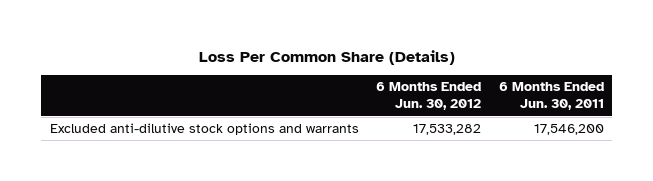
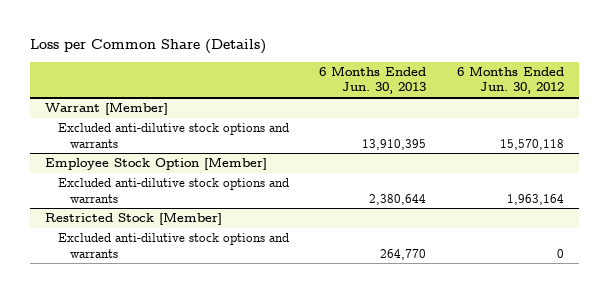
[198,49,455,65] Loss Per Common Share (Details) -> [30,39,267,55] Loss per Common Share (Details)
[498,82,604,111] 6 Months Ended Jun. 30, 2011 -> none
none -> [319,65,427,95] 6 Months Ended Jun. 30, 2013
none -> [45,102,169,116] Warrant [Member]
[413,124,482,136] 17,533,282 -> [499,138,564,150] 15,570,118
none -> [45,157,268,171] Employee Stock Option [Member]
none -> [57,178,289,203] Excluded anti-dilutive stock options and warrants
none -> [45,212,223,226] Restricted Stock [Member]
none -> [57,233,289,258] Excluded anti-dilutive stock options and warrants

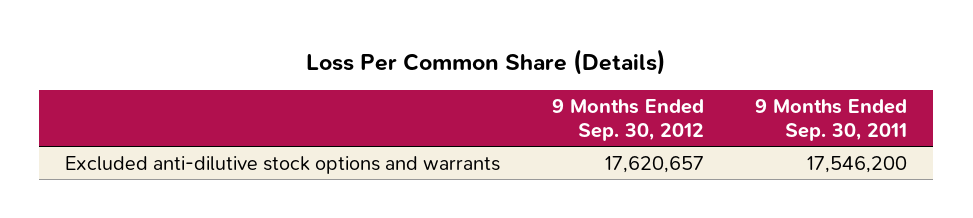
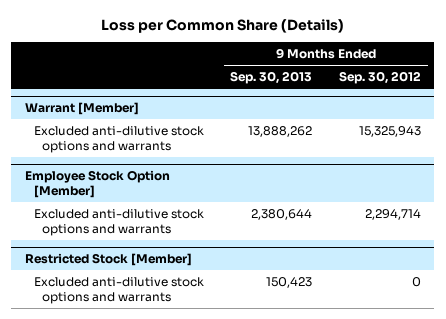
[306,49,667,76] Loss Per Common Share (Details) -> [100,19,344,34] Loss per Common Share (Details)
[755,98,908,141] 9 Months Ended Sep. 30, 2011 -> none
none -> [230,71,313,85] Sep. 30, 2013
none -> [24,102,139,116] Warrant [Member]
[604,155,704,173] 17,620,657 -> [358,125,421,137] 15,325,943
none -> [24,170,170,199] Employee Stock Option [Member]
none -> [33,208,204,236] Excluded anti-dilutive stock options and warrants
none -> [24,253,192,267] Restricted Stock [Member]
none -> [33,276,204,304] Excluded anti-dilutive stock options and warrants

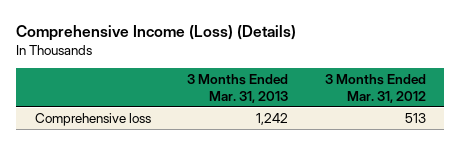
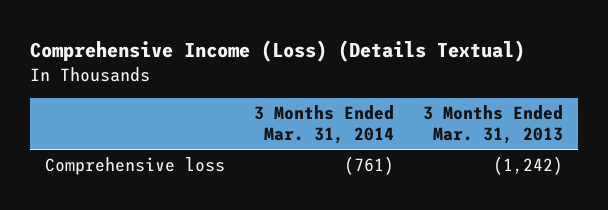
[16,24,297,41] Comprehensive Income (Loss) (Details) -> [30,40,526,63] Comprehensive Income (Loss) (Details Textual)
[324,73,426,103] 3 Months Ended Mar. 31, 2012 -> none
none -> [254,105,395,145] 3 Months Ended Mar. 31, 2014
[256,113,289,126] 1,242 -> [493,156,564,176] (1,242)

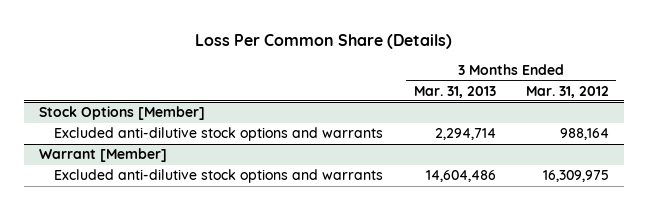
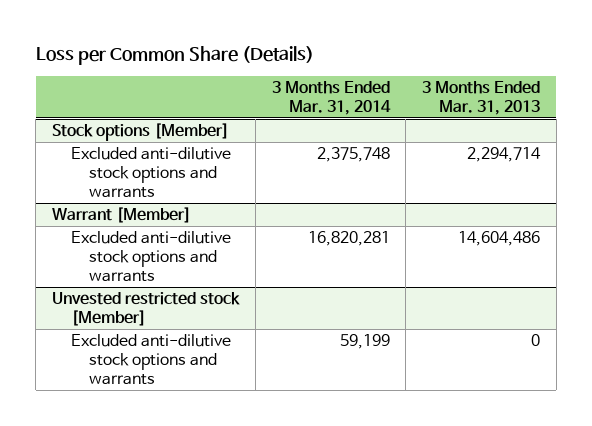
[194,33,452,49] Loss Per Common Share (Details) -> [35,46,314,66] Loss per Common Share (Details)
[525,85,609,98] Mar. 31, 2012 -> none
none -> [271,80,391,115] 3 Months Ended Mar. 31, 2014
[39,106,206,121] Stock Options [Member] -> [52,123,230,142] Stock options [Member]
none -> [52,292,241,327] Unvested restricted stock [Member]
none -> [70,334,231,386] Excluded anti-dilutive stock options and warrants

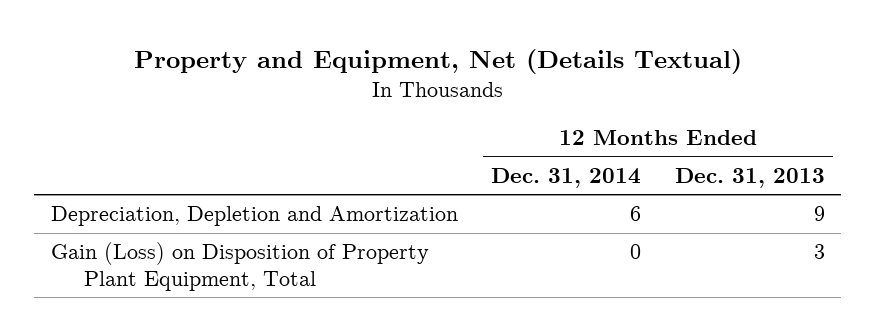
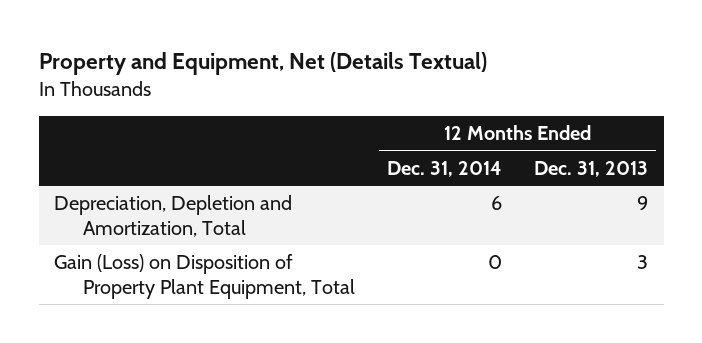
[51,206,459,227] Depreciation, Depletion and Amortization -> [54,195,293,237] Depreciation, Depletion and Amortization, Total

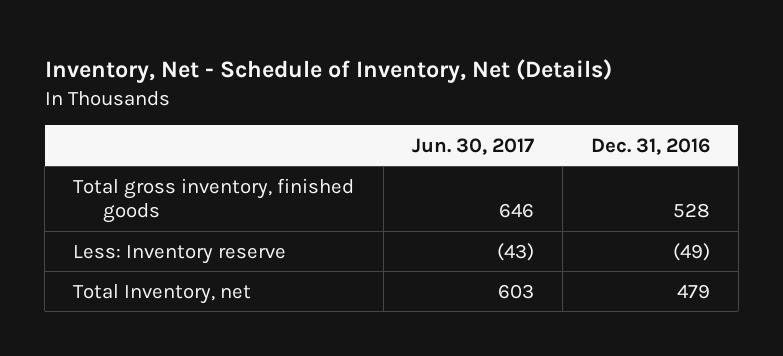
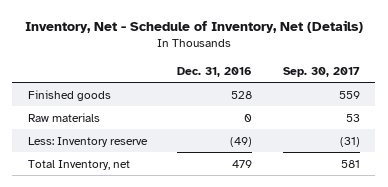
[411,137,534,155] Jun. 30, 2017 -> none
none -> [283,66,361,77] Sep. 30, 2017
[73,177,355,224] Total gross inventory, finished goods -> [27,89,111,101] Finished goods
none -> [27,112,100,122] Raw materials

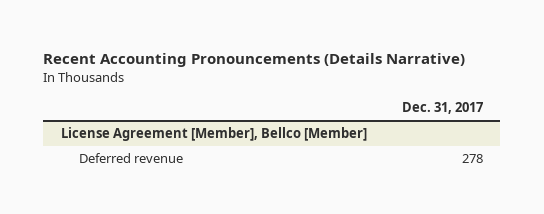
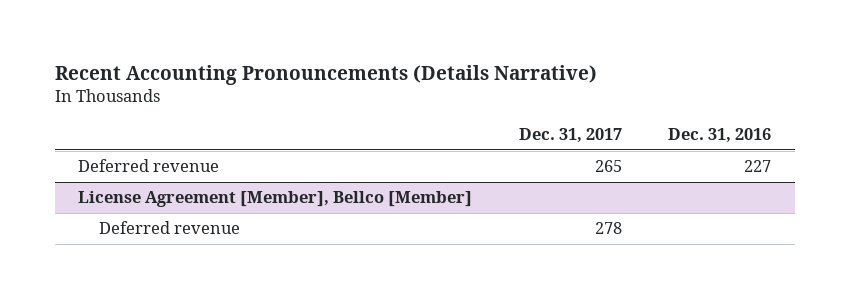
none -> [668,128,772,144] Dec. 31, 2016
none -> [78,159,220,173] Deferred revenue

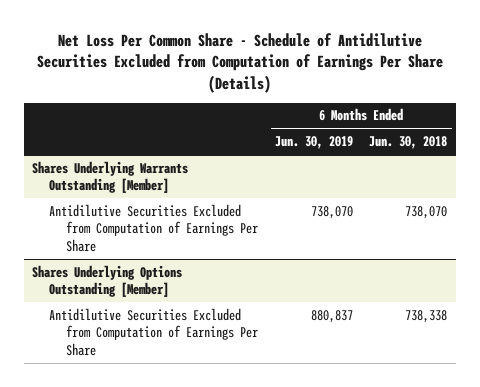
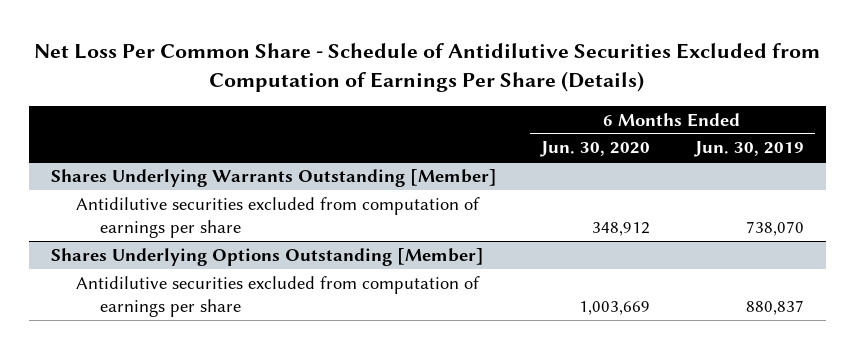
[369,136,448,150] Jun. 30, 2018 -> none
none -> [540,141,651,158] Jun. 30, 2020
[49,203,259,253] Antidilutive Securities Excluded from Computation of Earnings Per Share -> [75,196,480,239] Antidilutive securities excluded from computation of earnings per share
[49,307,259,357] Antidilutive Securities Excluded from Computation of Earnings Per Share -> [75,275,480,318] Antidilutive securities excluded from computation of earnings per share

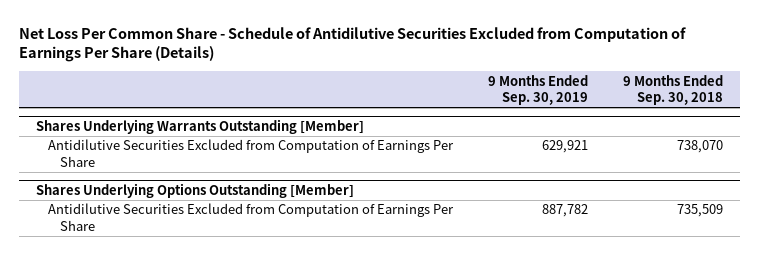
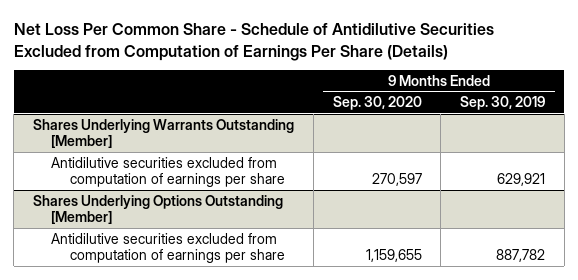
[622,74,723,106] 9 Months Ended Sep. 30, 2018 -> none
none -> [332,96,422,111] Sep. 30, 2020
[47,139,454,167] Antidilutive Securities Excluded from Computation of Earnings Per Share -> [51,156,285,187] Antidilutive securities excluded from computation of earnings per share
[47,203,454,231] Antidilutive Securities Excluded from Computation of Earnings Per Share -> [51,232,285,263] Antidilutive securities excluded from computation of earnings per share

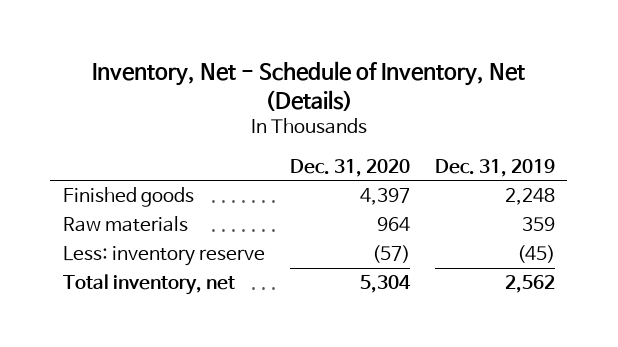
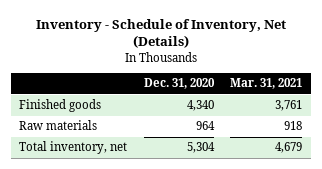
[91,61,525,112] Inventory, Net - Schedule of Inventory, Net (Details) -> [35,18,286,49] Inventory - Schedule of Inventory, Net (Details)
[434,158,555,177] Dec. 31, 2019 -> none
none -> [230,78,303,90] Mar. 31, 2021
[359,187,410,205] 4,397 -> [186,100,214,112] 4,340
[62,245,265,266] Less: inventory reserve -> none

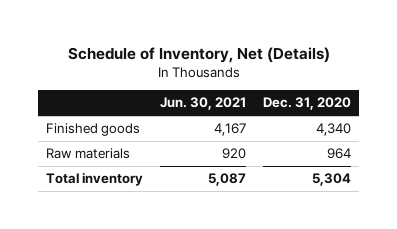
[35,18,286,49] Inventory - Schedule of Inventory, Net (Details) -> [67,46,330,63] Schedule of Inventory, Net (Details)
[230,78,303,90] Mar. 31, 2021 -> none
none -> [160,97,247,111] Jun. 30, 2021
[19,141,128,155] Total inventory, net -> [46,172,144,187] Total inventory

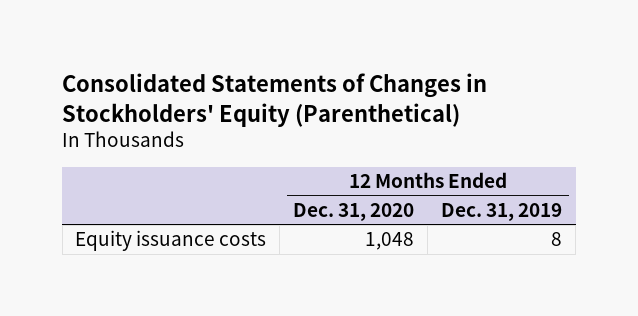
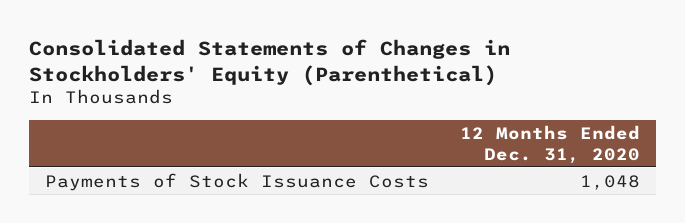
[441,203,563,222] Dec. 31, 2019 -> none
[75,230,267,252] Equity issuance costs -> [44,172,429,191] Payments of Stock Issuance Costs

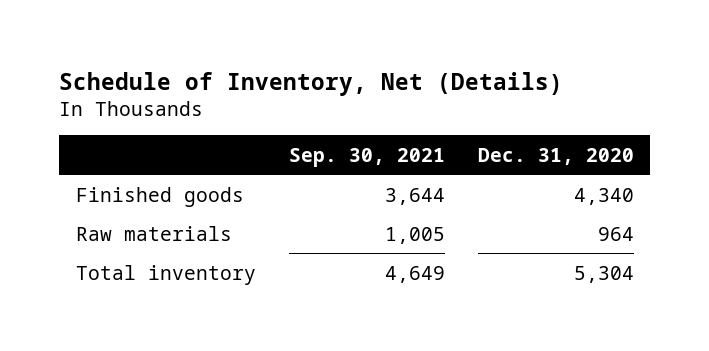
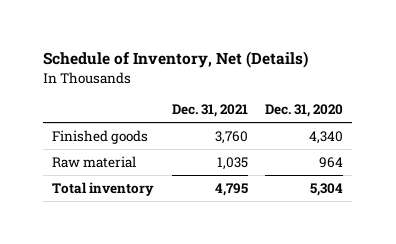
[288,147,445,167] Sep. 30, 2021 -> none
none -> [171,104,248,118] Dec. 31, 2021
[75,225,232,241] Raw materials -> [52,155,137,168] Raw material

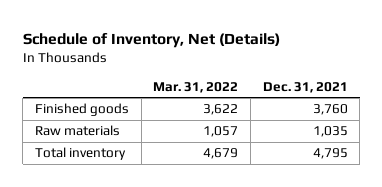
[265,104,344,118] Dec. 31, 2020 -> none
none -> [153,81,239,93] Mar. 31, 2022
[52,155,137,168] Raw material -> [34,125,120,137] Raw materials

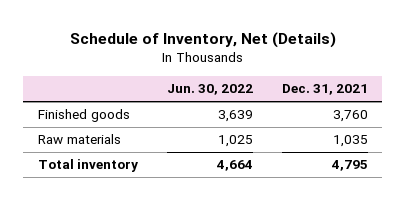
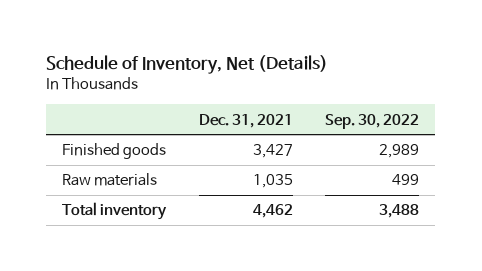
[166,84,253,96] Jun. 30, 2022 -> none
none -> [325,113,420,129] Sep. 30, 2022
[332,110,368,123] 3,760 -> [252,144,293,159] 3,427
[330,160,368,172] 4,795 -> [252,204,293,219] 4,462

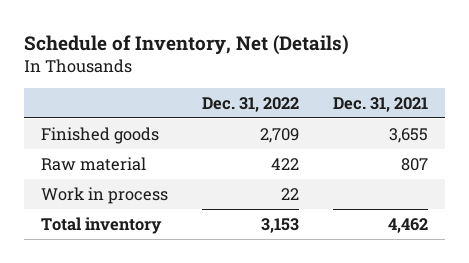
[325,113,420,129] Sep. 30, 2022 -> none
none -> [202,96,300,112] Dec. 31, 2022
[252,144,293,159] 3,427 -> [388,127,428,143] 3,655
[62,173,158,187] Raw materials -> [41,156,147,171] Raw material
[252,174,293,189] 1,035 -> [400,157,428,171] 807
none -> [41,186,169,204] Work in process

